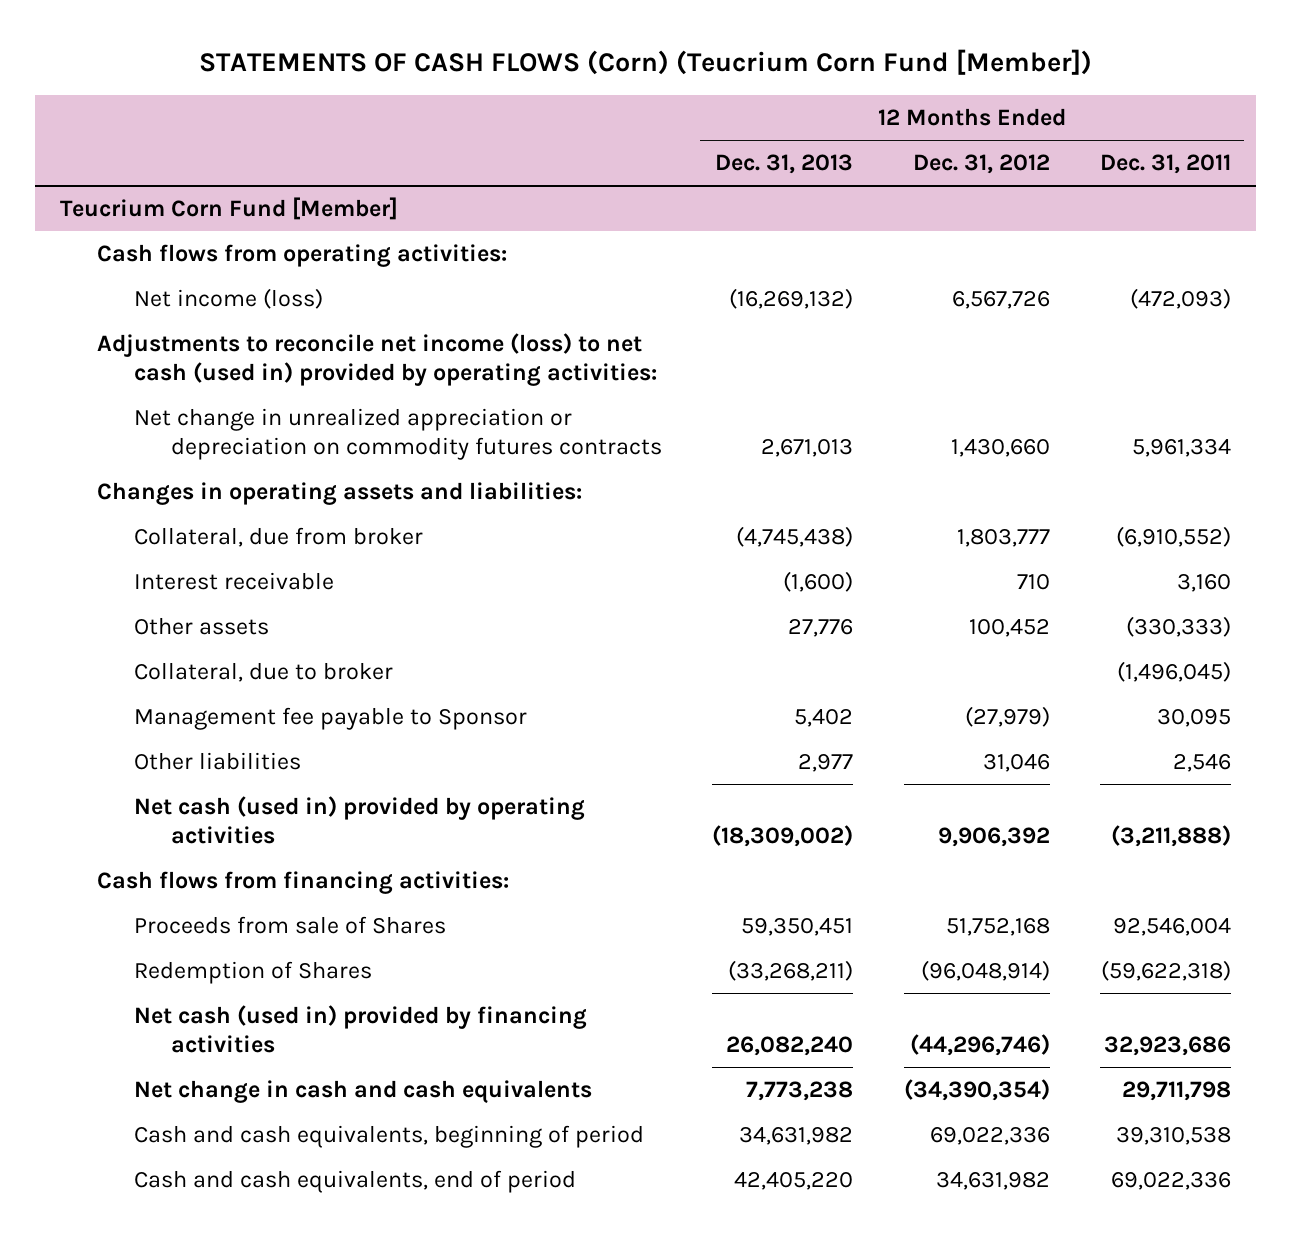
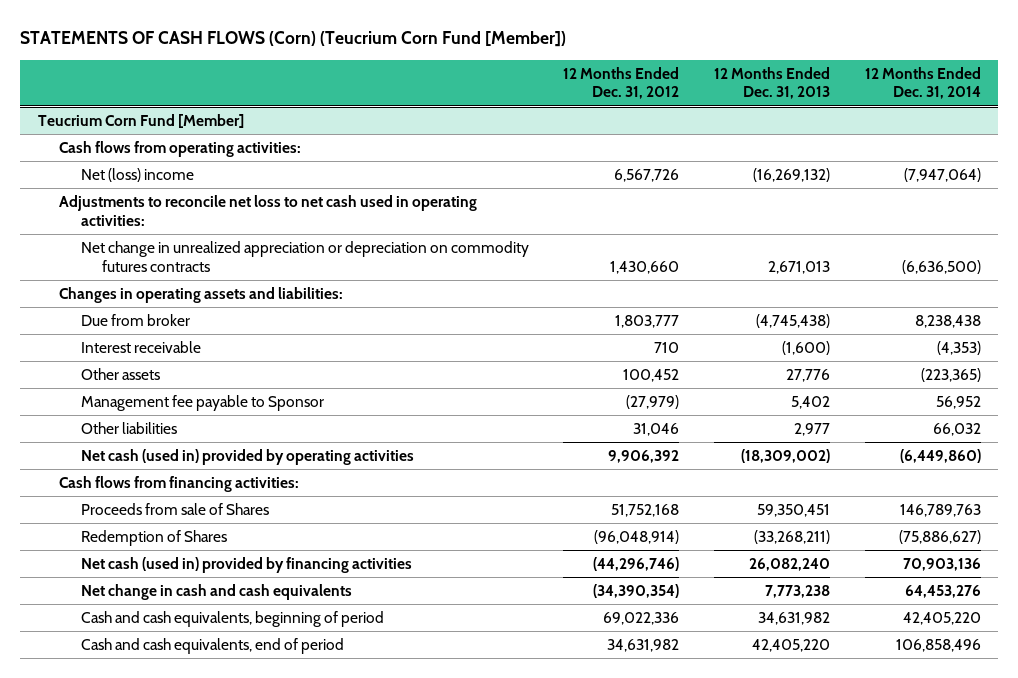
[1100,154,1232,175] Dec. 31, 2011 -> none
none -> [864,66,981,100] 12 Months Ended Dec. 31, 2014
[133,288,323,310] Net income (loss) -> [80,168,194,183] Net (loss) income
[96,333,657,387] Adjustments to reconcile net income (loss) to net cash (used in) provided by operating activities: -> [59,195,478,226] Adjustments to reconcile net loss to net cash used in operating activities:
[133,527,423,548] Collateral, due from broker -> [80,314,190,327] Due from broker
[133,662,393,683] Collateral, due to broker -> none

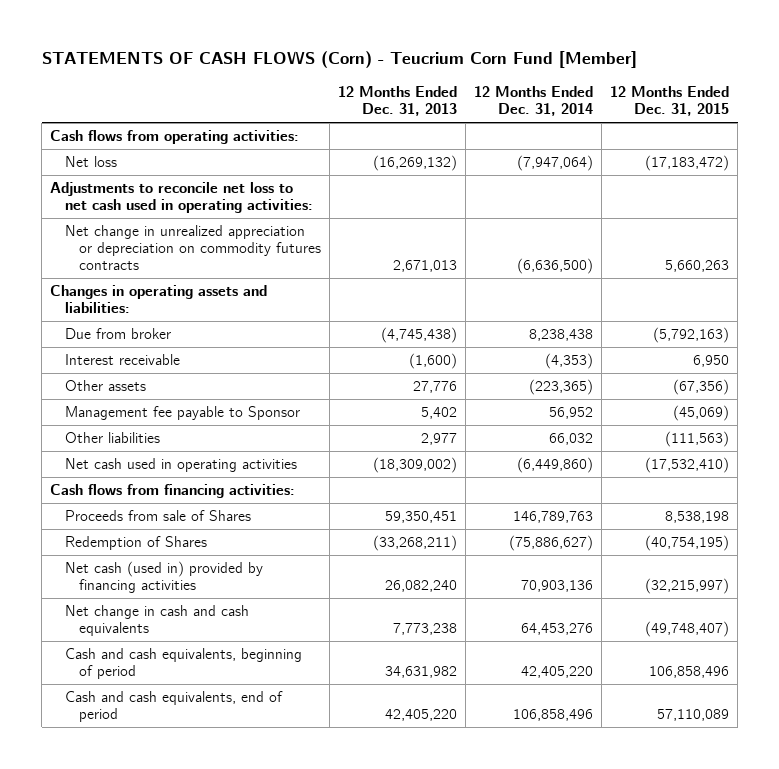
[20,31,567,48] STATEMENTS OF CASH FLOWS (Corn) (Teucrium Corn Fund [Member]) -> [41,51,637,69] STATEMENTS OF CASH FLOWS (Corn) - Teucrium Corn Fund [Member]
[563,66,680,100] 12 Months Ended Dec. 31, 2012 -> none
none -> [610,86,730,116] 12 Months Ended Dec. 31, 2015
[37,114,244,129] Teucrium Corn Fund [Member] -> none
[80,168,194,183] Net (loss) income -> [64,156,117,168] Net loss
[80,449,414,466] Net cash (used in) provided by operating activities -> [64,458,297,473] Net cash used in operating activities

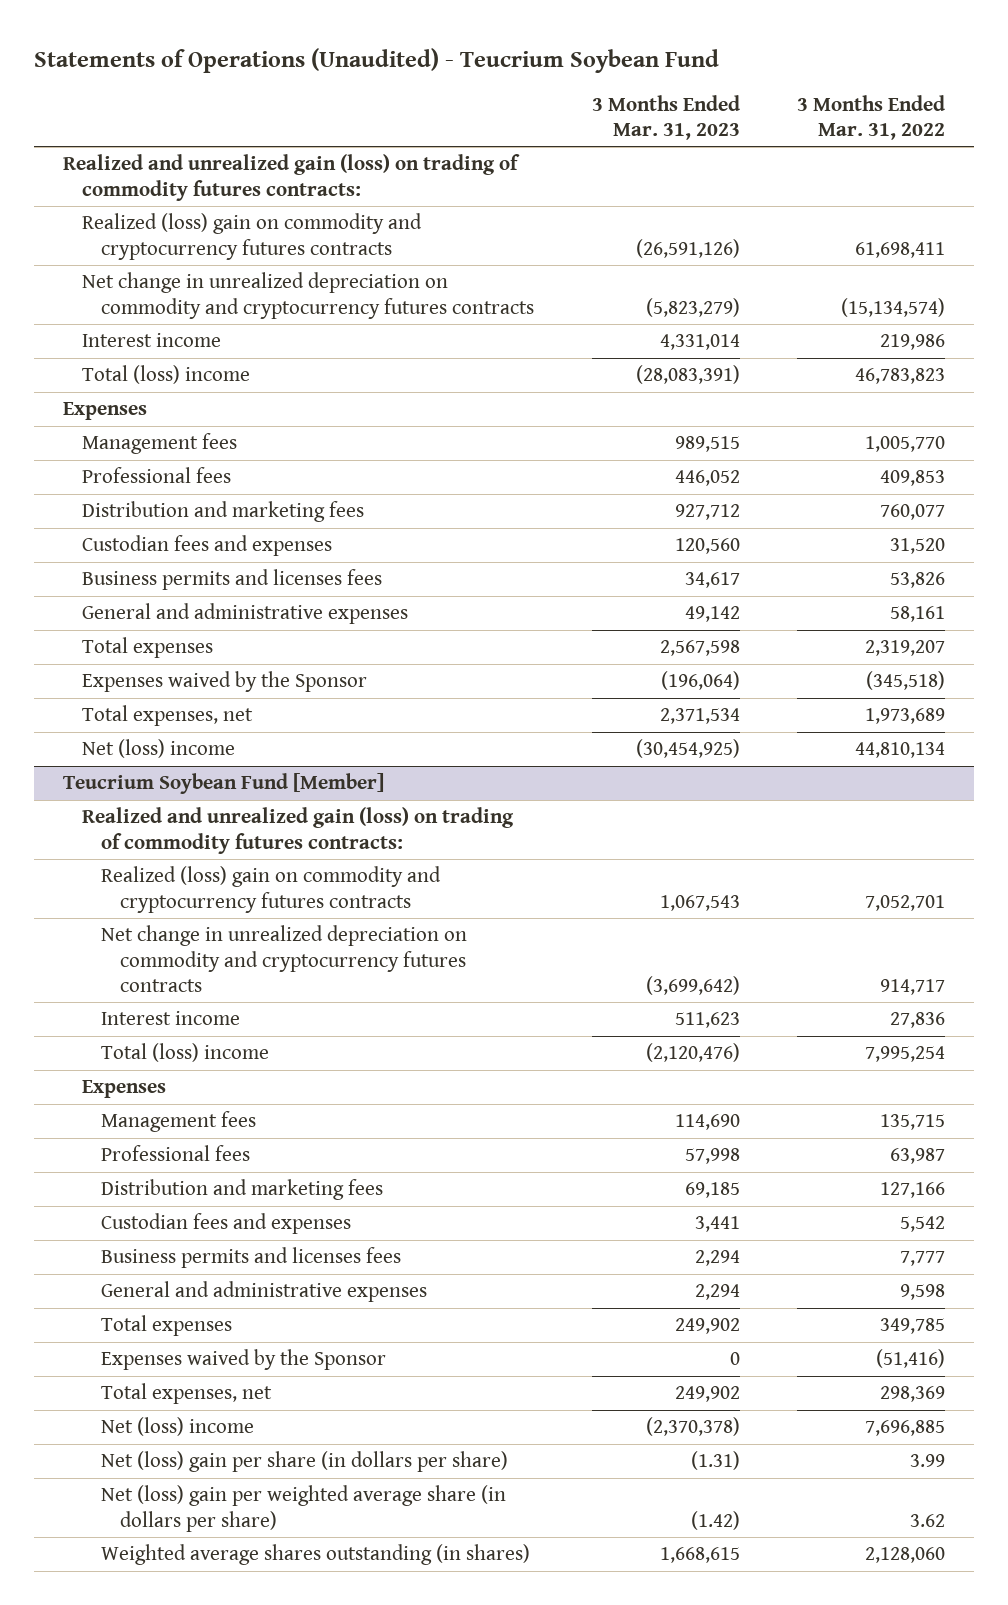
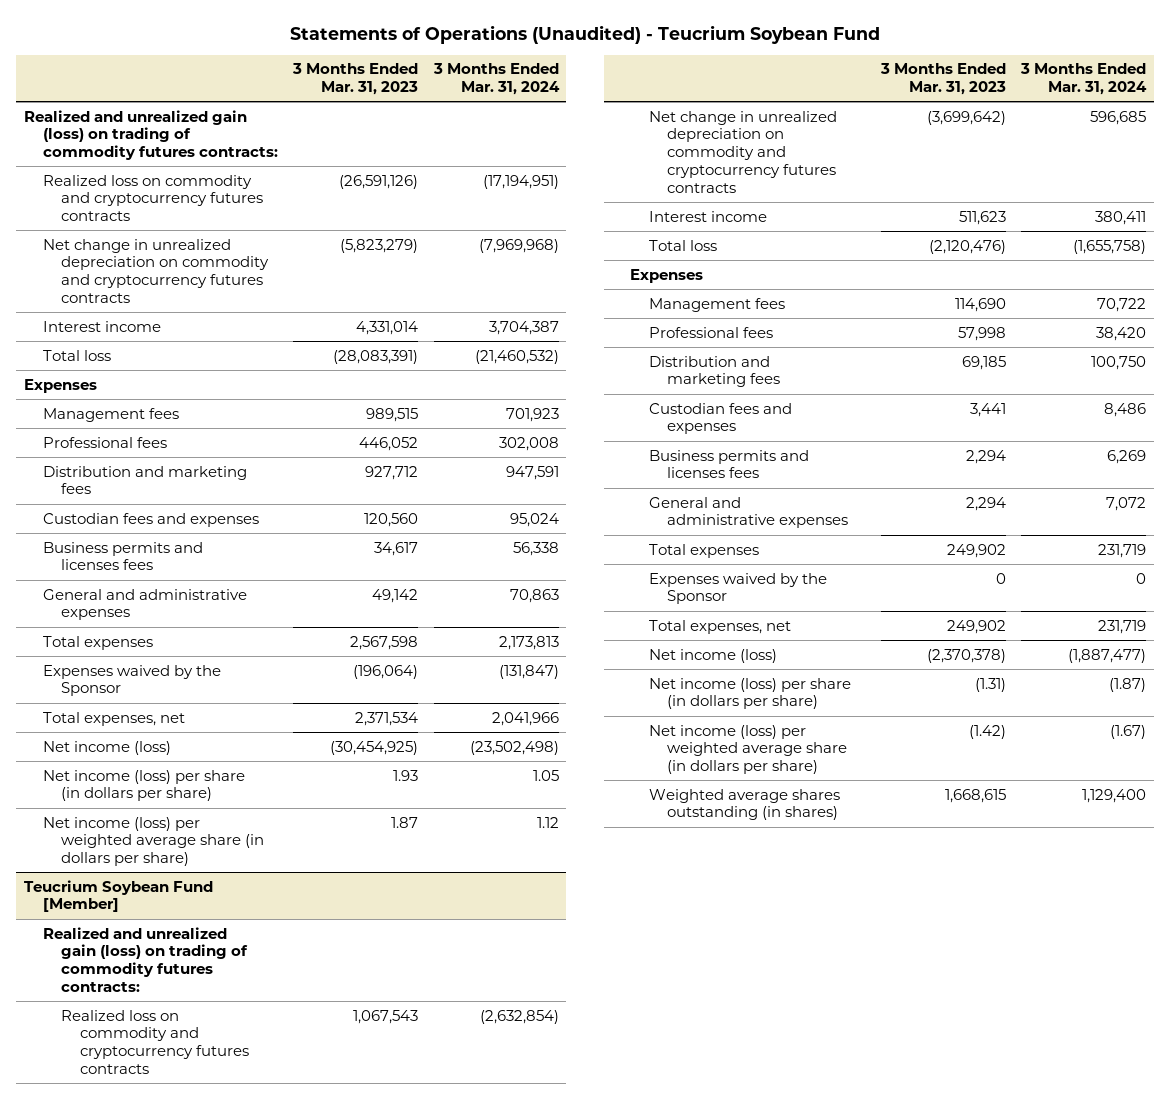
[797,94,946,141] 3 Months Ended Mar. 31, 2022 -> none
none -> [432,63,560,96] 3 Months Ended Mar. 31, 2024
[82,213,423,260] Realized (loss) gain on commodity and cryptocurrency futures contracts -> [42,174,264,222] Realized loss on commodity and cryptocurrency futures contracts
[82,365,251,385] Total (loss) income -> [42,349,111,361] Total loss
[82,739,236,759] Net (loss) income -> [42,740,171,755] Net income (loss)
none -> [42,769,245,802] Net income (loss) per share (in dollars per share)
none -> [42,816,265,867] Net income (loss) per weighted average share (in dollars per share)
[101,866,442,913] Realized (loss) gain on commodity and cryptocurrency futures contracts -> [61,1009,249,1075] Realized loss on commodity and cryptocurrency futures contracts
[101,1043,270,1063] Total (loss) income -> [648,239,717,251] Total loss
[101,1417,255,1437] Net (loss) income -> [648,648,777,663] Net income (loss)
[101,1451,509,1473] Net (loss) gain per share (in dollars per share) -> [648,677,851,710] Net income (loss) per share (in dollars per share)
[101,1485,507,1532] Net (loss) gain per weighted average share (in dollars per share) -> [648,724,848,775] Net income (loss) per weighted average share (in dollars per share)

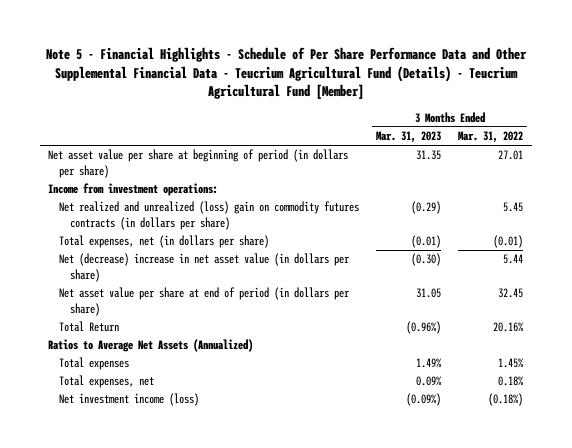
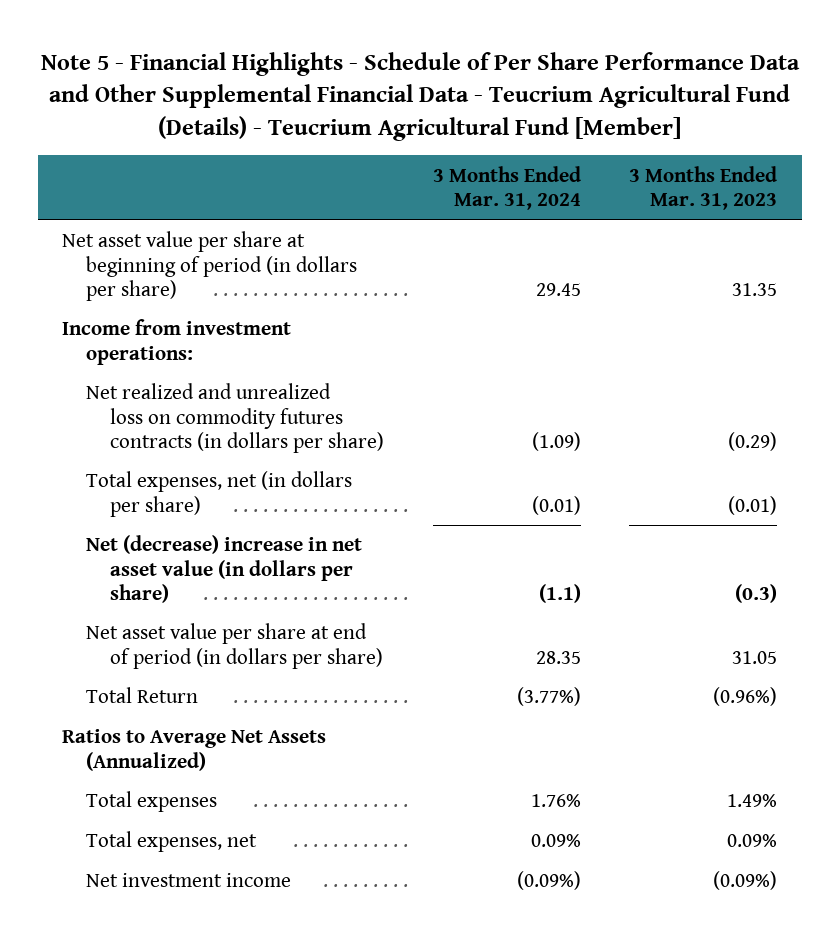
[458,131,524,144] Mar. 31, 2022 -> none
none -> [432,165,581,210] 3 Months Ended Mar. 31, 2024
[59,201,360,230] Net realized and unrealized (loss) gain on commodity futures contracts (in dollars per share) -> [85,383,384,453] Net realized and unrealized loss on commodity futures contracts (in dollars per share)
[411,253,442,267] (0.30) -> [735,583,778,603] (0.3)
[59,393,200,407] Net investment income (loss) -> [85,873,291,888] Net investment income

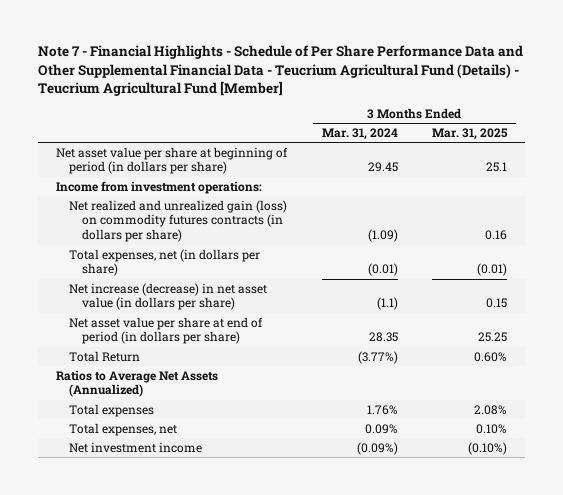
[40,52,800,141] Note 5 - Financial Highlights - Schedule of Per Share Performance Data and Other Supplemental Financial Data - Teucrium Agricultural Fund (Details) - Teucrium Agricultural Fund [Member] -> [38,45,524,97] Note 7 - Financial Highlights - Schedule of Per Share Performance Data and Other Supplemental Financial Data - Teucrium Agricultural Fund (Details) - Teucrium Agricultural Fund [Member]
[629,165,778,210] 3 Months Ended Mar. 31, 2023 -> none
none -> [432,127,509,140] Mar. 31, 2025
[85,383,384,453] Net realized and unrealized loss on commodity futures contracts (in dollars per share) -> [68,199,287,243] Net realized and unrealized gain (loss) on commodity futures contracts (in dollars per share)
[85,535,362,603] Net (decrease) increase in net asset value (in dollars per share) -> [68,282,267,311] Net increase (decrease) in net asset value (in dollars per share)

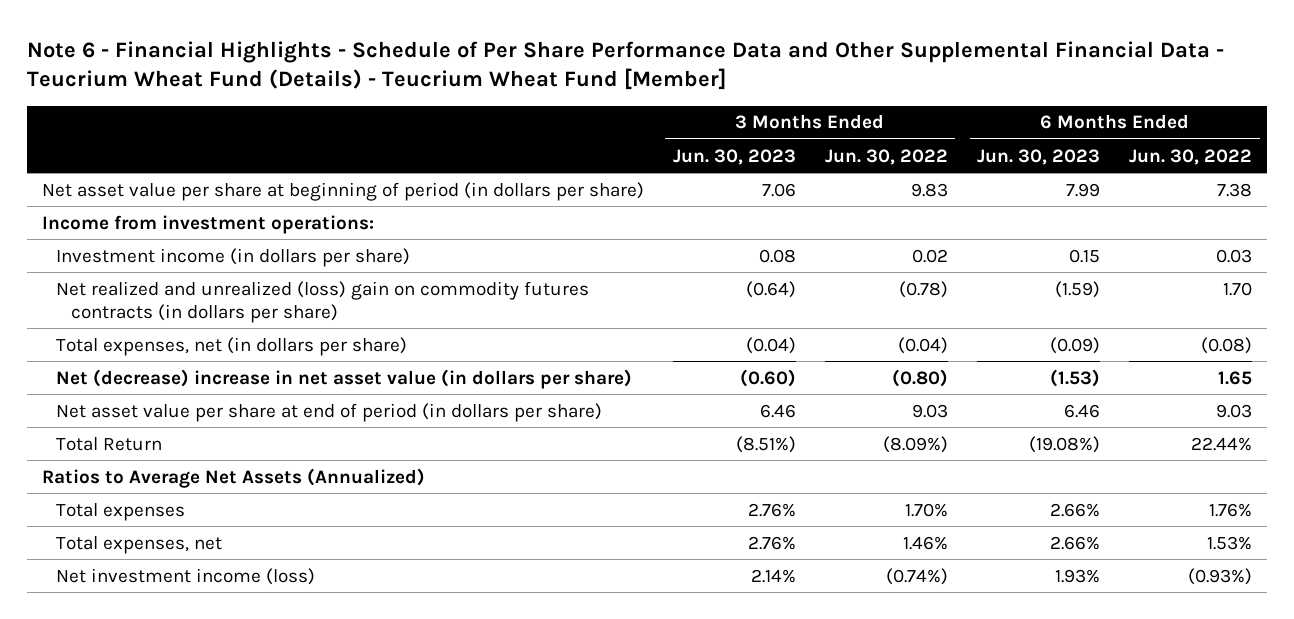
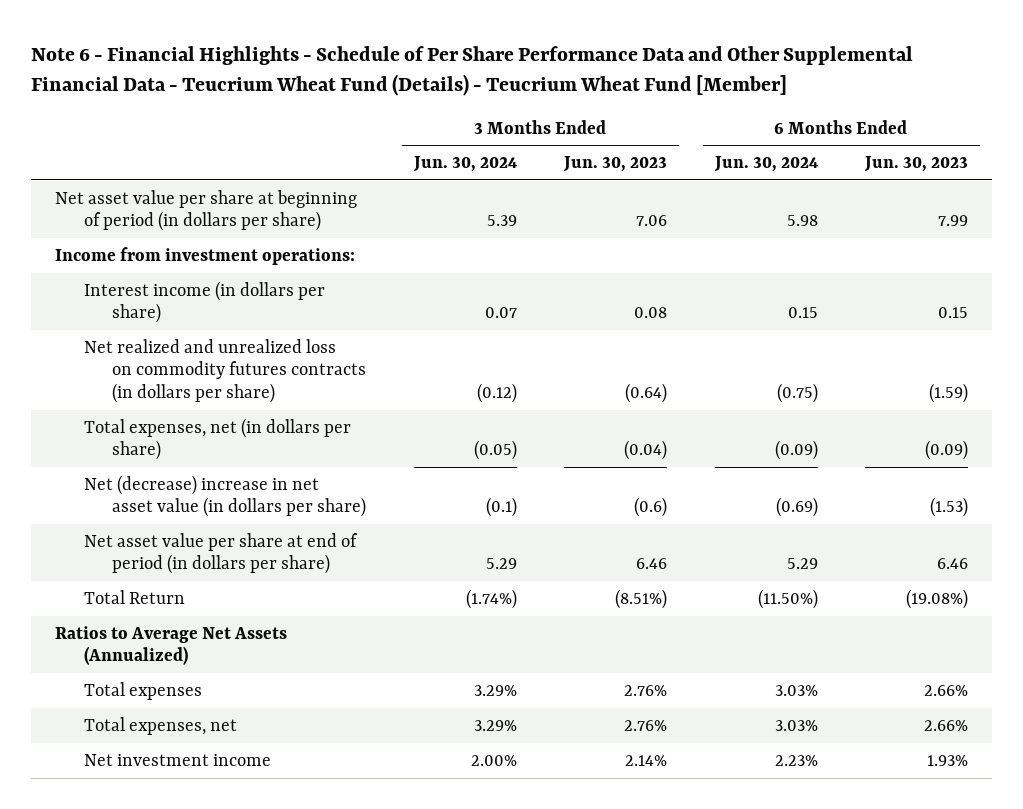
[824,148,948,165] Jun. 30, 2022 -> none
[1129,148,1253,165] Jun. 30, 2022 -> none
none -> [412,156,517,173] Jun. 30, 2024
none -> [713,156,818,173] Jun. 30, 2024
[56,247,411,267] Investment income (in dollars per share) -> [83,280,325,324] Interest income (in dollars per share)
[56,280,590,323] Net realized and unrealized (loss) gain on commodity futures contracts (in dollars per share) -> [83,338,367,404] Net realized and unrealized loss on commodity futures contracts (in dollars per share)
[739,368,796,387] (0.60) -> [634,497,668,518] (0.6)
[56,567,316,585] Net investment income (loss) -> [83,753,271,766] Net investment income

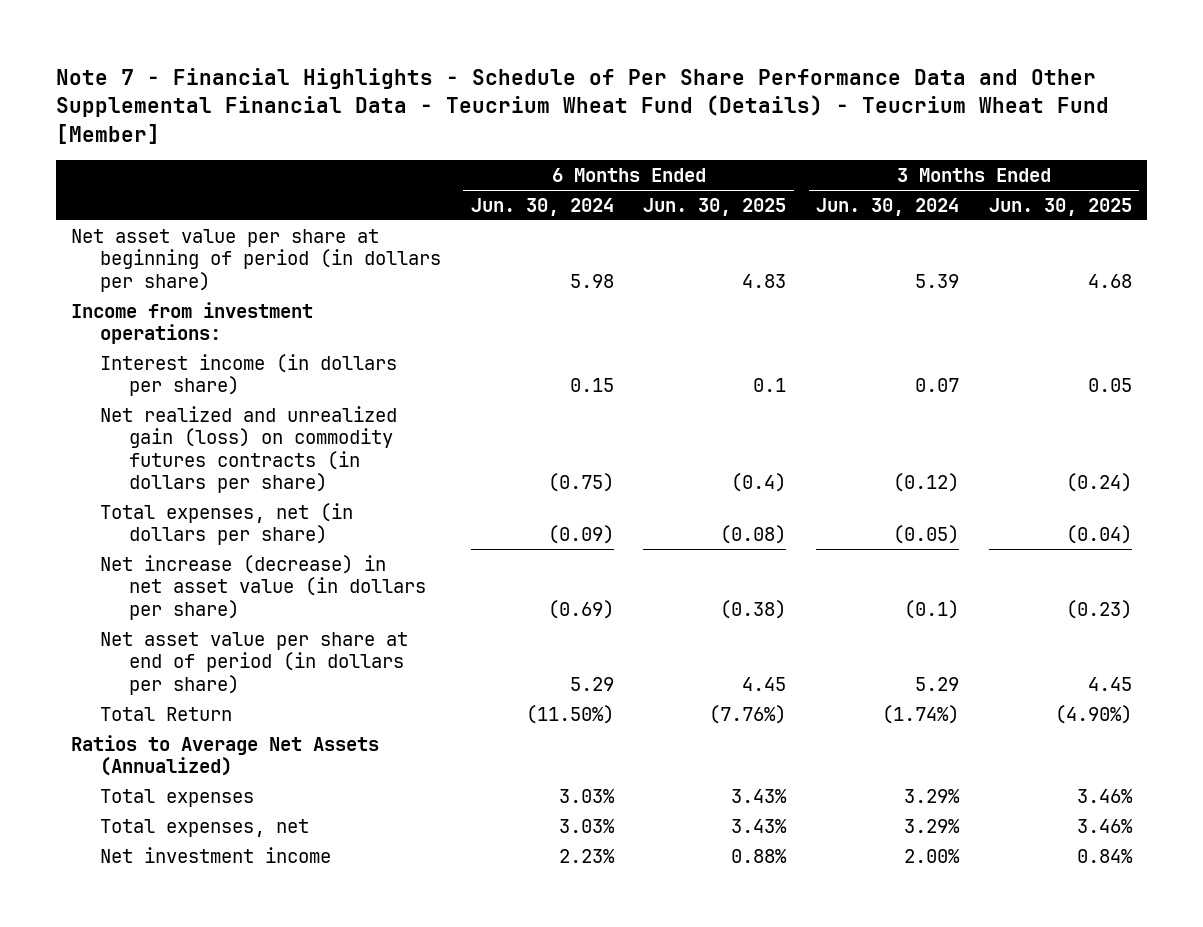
[31,46,914,97] Note 6 - Financial Highlights - Schedule of Per Share Performance Data and Other Supplemental Financial Data - Teucrium Wheat Fund (Details) - Teucrium Wheat Fund [Member] -> [56,67,1110,144] Note 7 - Financial Highlights - Schedule of Per Share Performance Data and Other Supplemental Financial Data - Teucrium Wheat Fund (Details) - Teucrium Wheat Fund [Member]
[563,156,668,173] Jun. 30, 2023 -> none
[863,156,968,173] Jun. 30, 2023 -> none
none -> [643,197,787,216] Jun. 30, 2025
none -> [988,197,1132,216] Jun. 30, 2025
[83,338,367,404] Net realized and unrealized loss on commodity futures contracts (in dollars per share) -> [100,405,398,493] Net realized and unrealized gain (loss) on commodity futures contracts (in dollars per share)
[83,474,367,518] Net (decrease) increase in net asset value (in dollars per share) -> [100,554,426,620] Net increase (decrease) in net asset value (in dollars per share)

